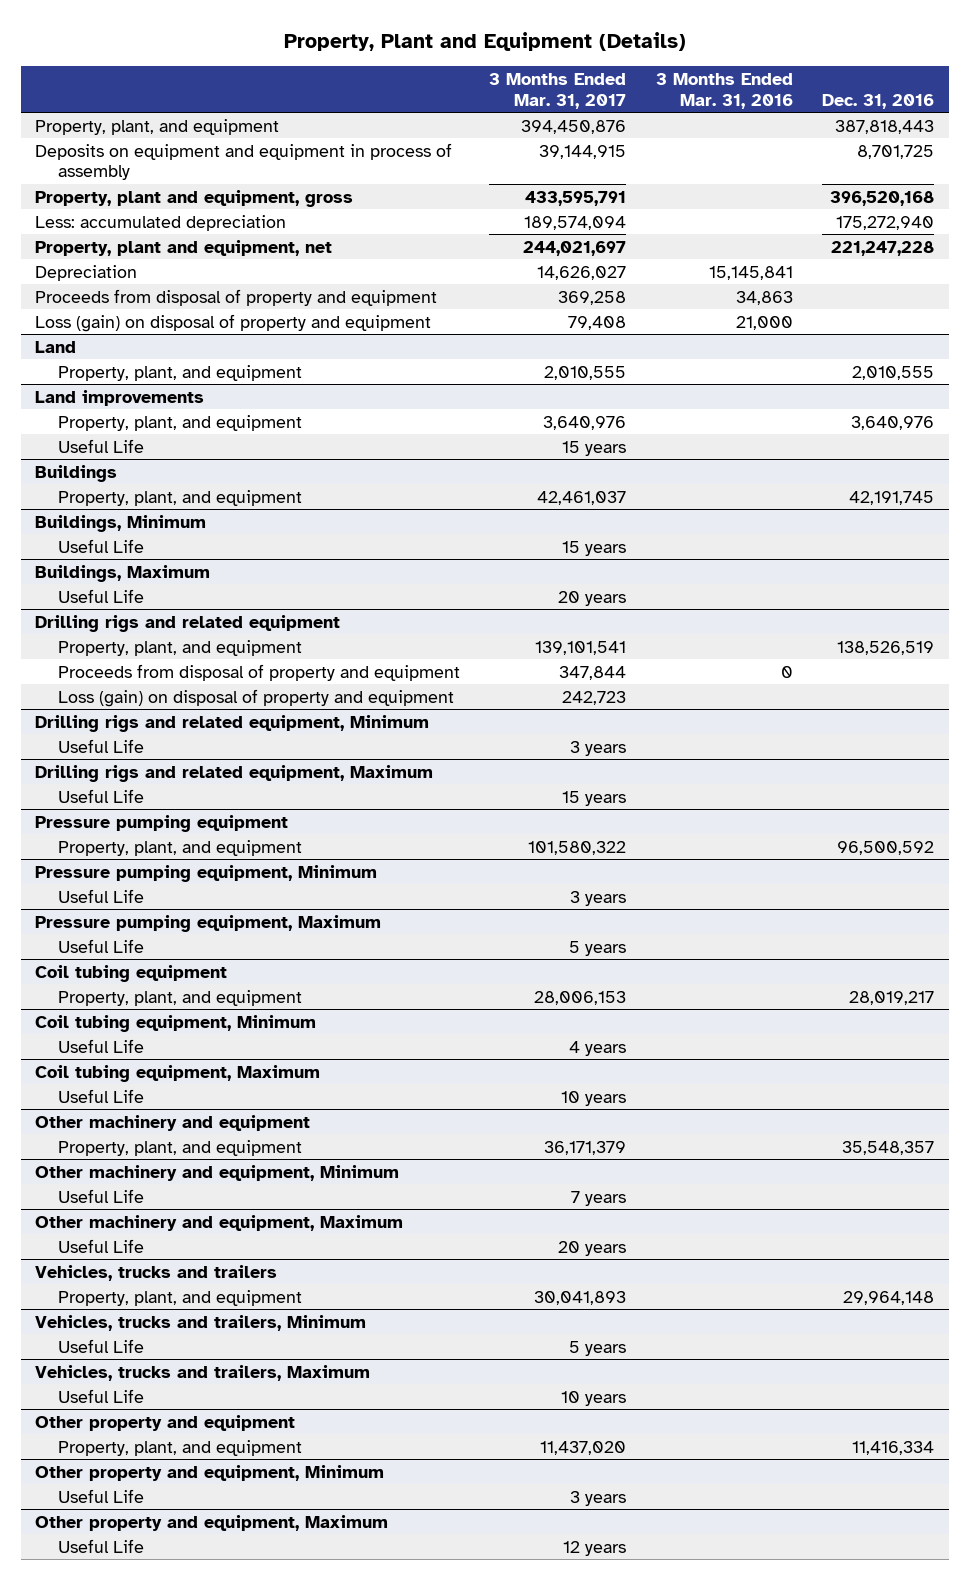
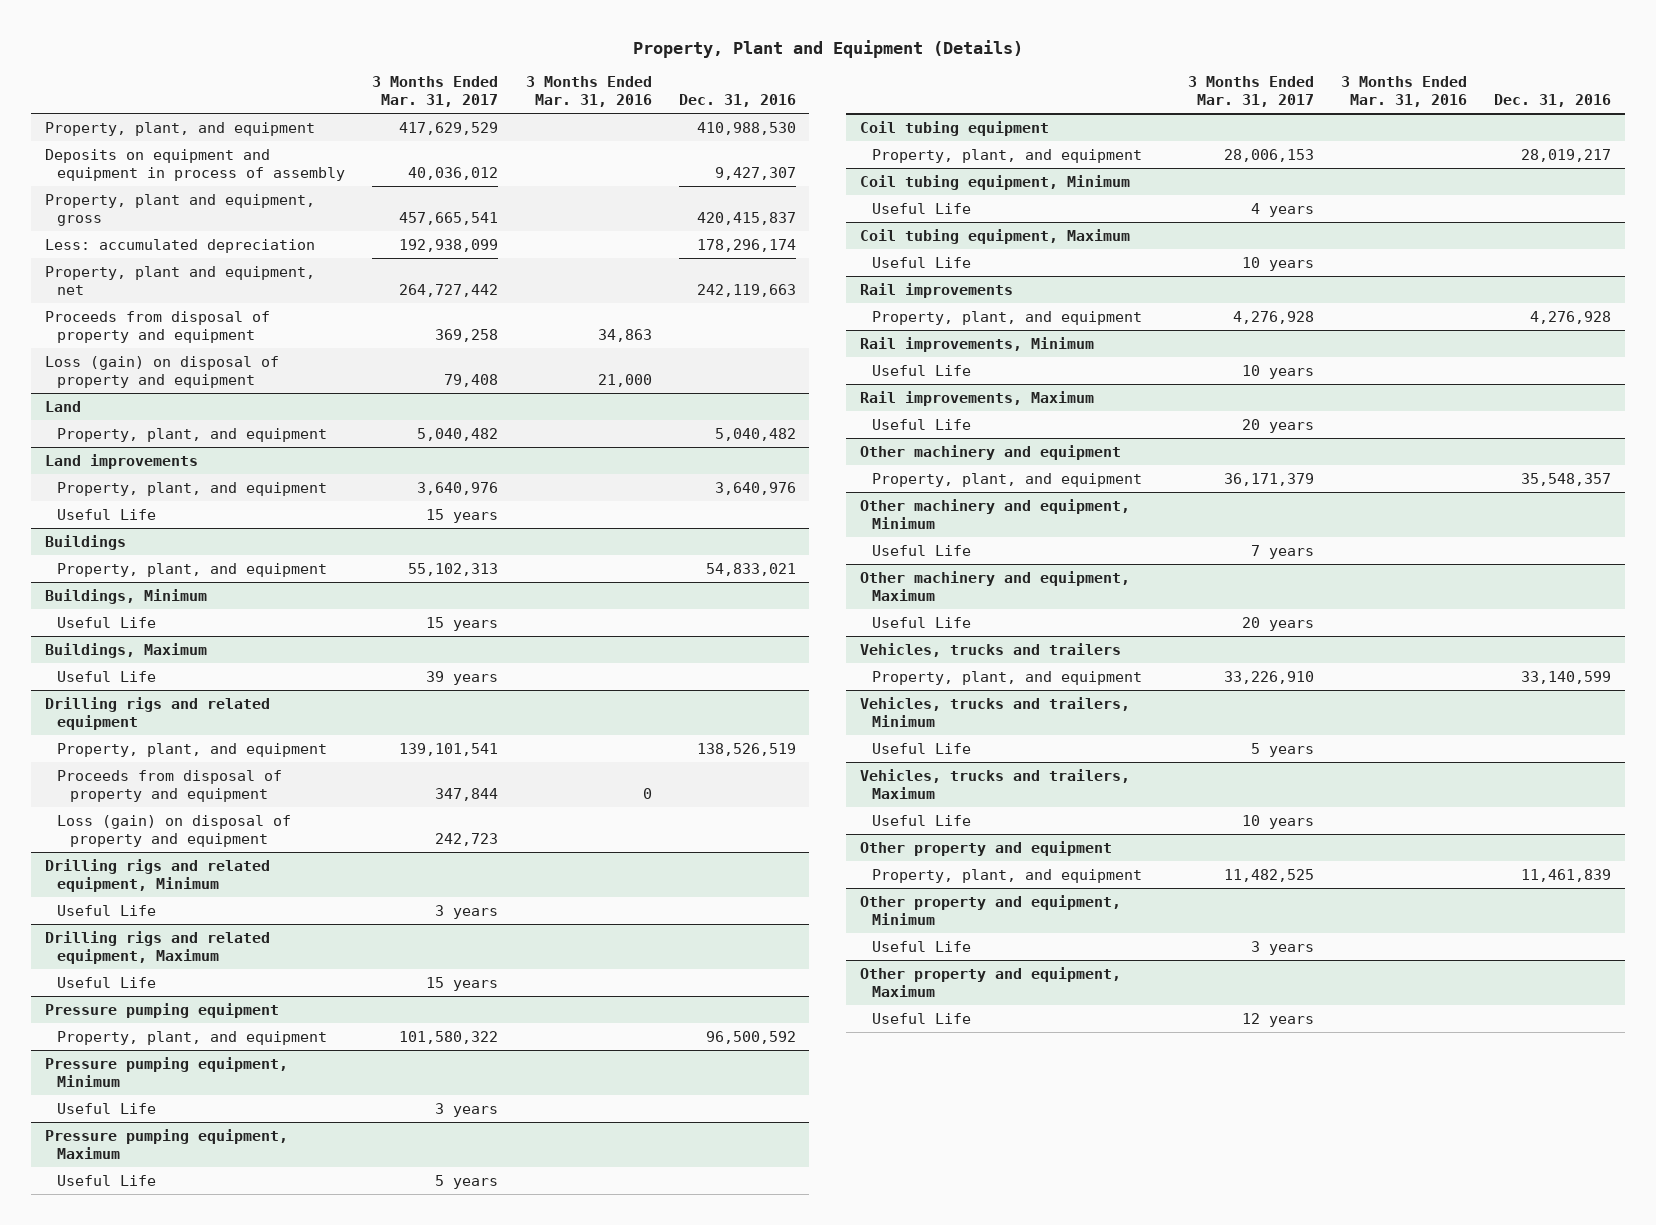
[35,264,138,281] Depreciation -> none
[521,119,627,134] 394,450,876 -> [399,121,499,135] 417,629,529
[834,119,934,134] 387,818,443 -> [696,121,796,135] 410,988,530
[539,144,627,159] 39,144,915 -> [408,166,499,180] 40,036,012
[856,144,934,159] 8,701,725 -> [714,166,796,180] 9,427,307
[525,190,627,206] 433,595,791 -> [399,211,499,225] 457,665,541
[829,190,934,206] 396,520,168 -> [696,211,796,225] 420,415,837
[524,215,627,230] 189,574,094 -> [399,238,499,252] 192,938,099
[835,215,934,230] 175,272,940 -> [696,238,796,252] 178,296,174
[523,240,627,256] 244,021,697 -> [399,283,499,297] 264,727,442
[830,240,934,256] 221,247,228 -> [696,283,796,297] 242,119,663
[544,365,627,380] 2,010,555 -> [417,427,499,441] 5,040,482
[851,365,934,380] 2,010,555 -> [714,427,796,441] 5,040,482
[537,490,627,505] 42,461,037 -> [408,562,499,576] 55,102,313
[848,490,934,505] 42,191,745 -> [705,562,796,576] 54,833,021
[558,590,627,606] 20 years -> [426,670,499,685] 39 years
none -> [859,282,1013,298] Rail improvements
none -> [872,310,1143,325] Property, plant, and equipment
none -> [859,336,1094,352] Rail improvements, Minimum
none -> [872,364,972,376] Useful Life
none -> [859,390,1094,406] Rail improvements, Maximum
none -> [872,418,972,430] Useful Life
[534,1290,627,1305] 30,041,893 -> [1223,670,1314,684] 33,226,910
[842,1290,934,1305] 29,964,148 -> [1521,670,1612,684] 33,140,599
[540,1440,627,1455] 11,437,020 -> [1223,868,1314,882] 11,482,525
[851,1440,934,1455] 11,416,334 -> [1521,868,1612,882] 11,461,839

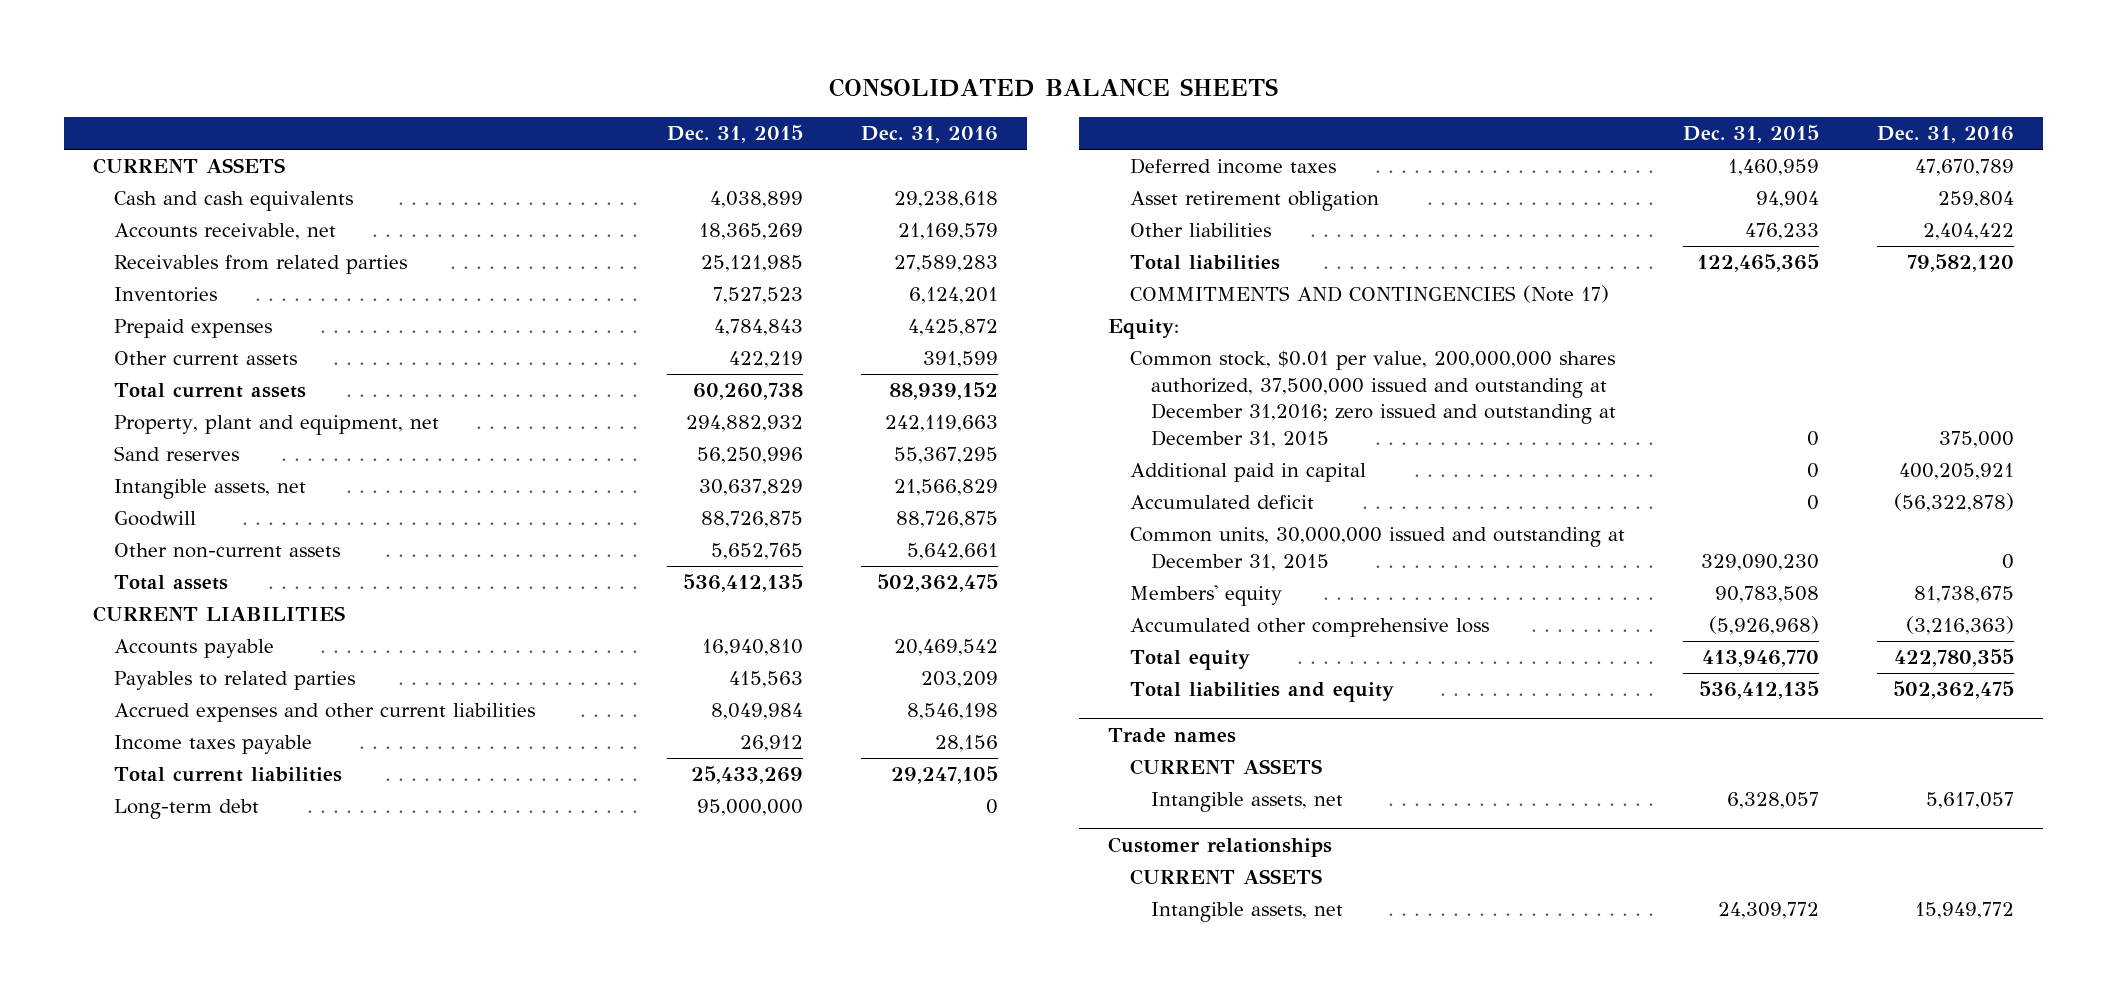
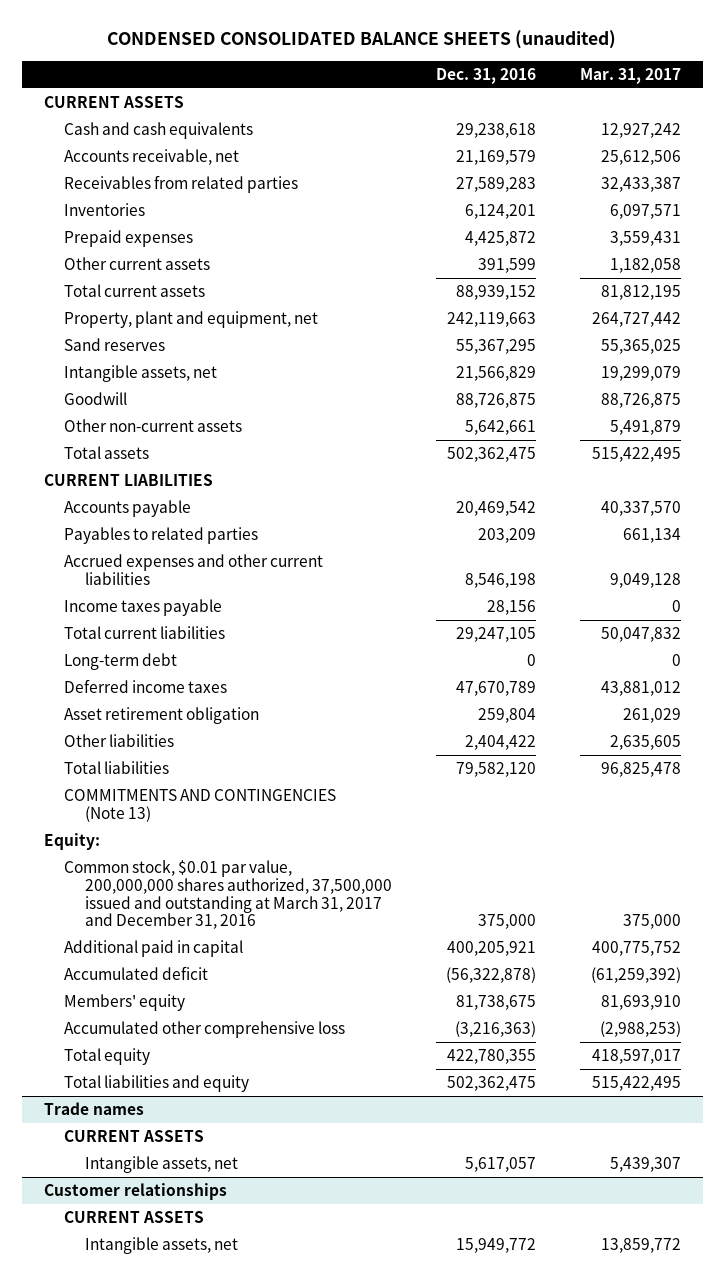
[829,77,1279,97] CONSOLIDATED BALANCE SHEETS -> [107,30,617,50] CONDENSED CONSOLIDATED BALANCE SHEETS (unaudited)
[667,125,804,144] Dec. 31, 2015 -> none
none -> [579,67,681,84] Mar. 31, 2017
[1129,285,1609,304] COMMITMENTS AND CONTINGENCIES (Note 17) -> [64,789,337,822] COMMITMENTS AND CONTINGENCIES (Note 13)
[1129,351,1616,449] Common stock, $0.01 per value, 200,000,000 shares authorized, 37,500,000 issued and outstanding at December 31,2016; zero issued and outstanding at December 31, 2015 -> [64,860,392,930] Common stock, $0.01 par value, 200,000,000 shares authorized, 37,500,000 issued and outstanding at March 31, 2017 and December 31, 2016
[1129,527,1625,571] Common units, 30,000,000 issued and outstanding at December 31, 2015 -> none

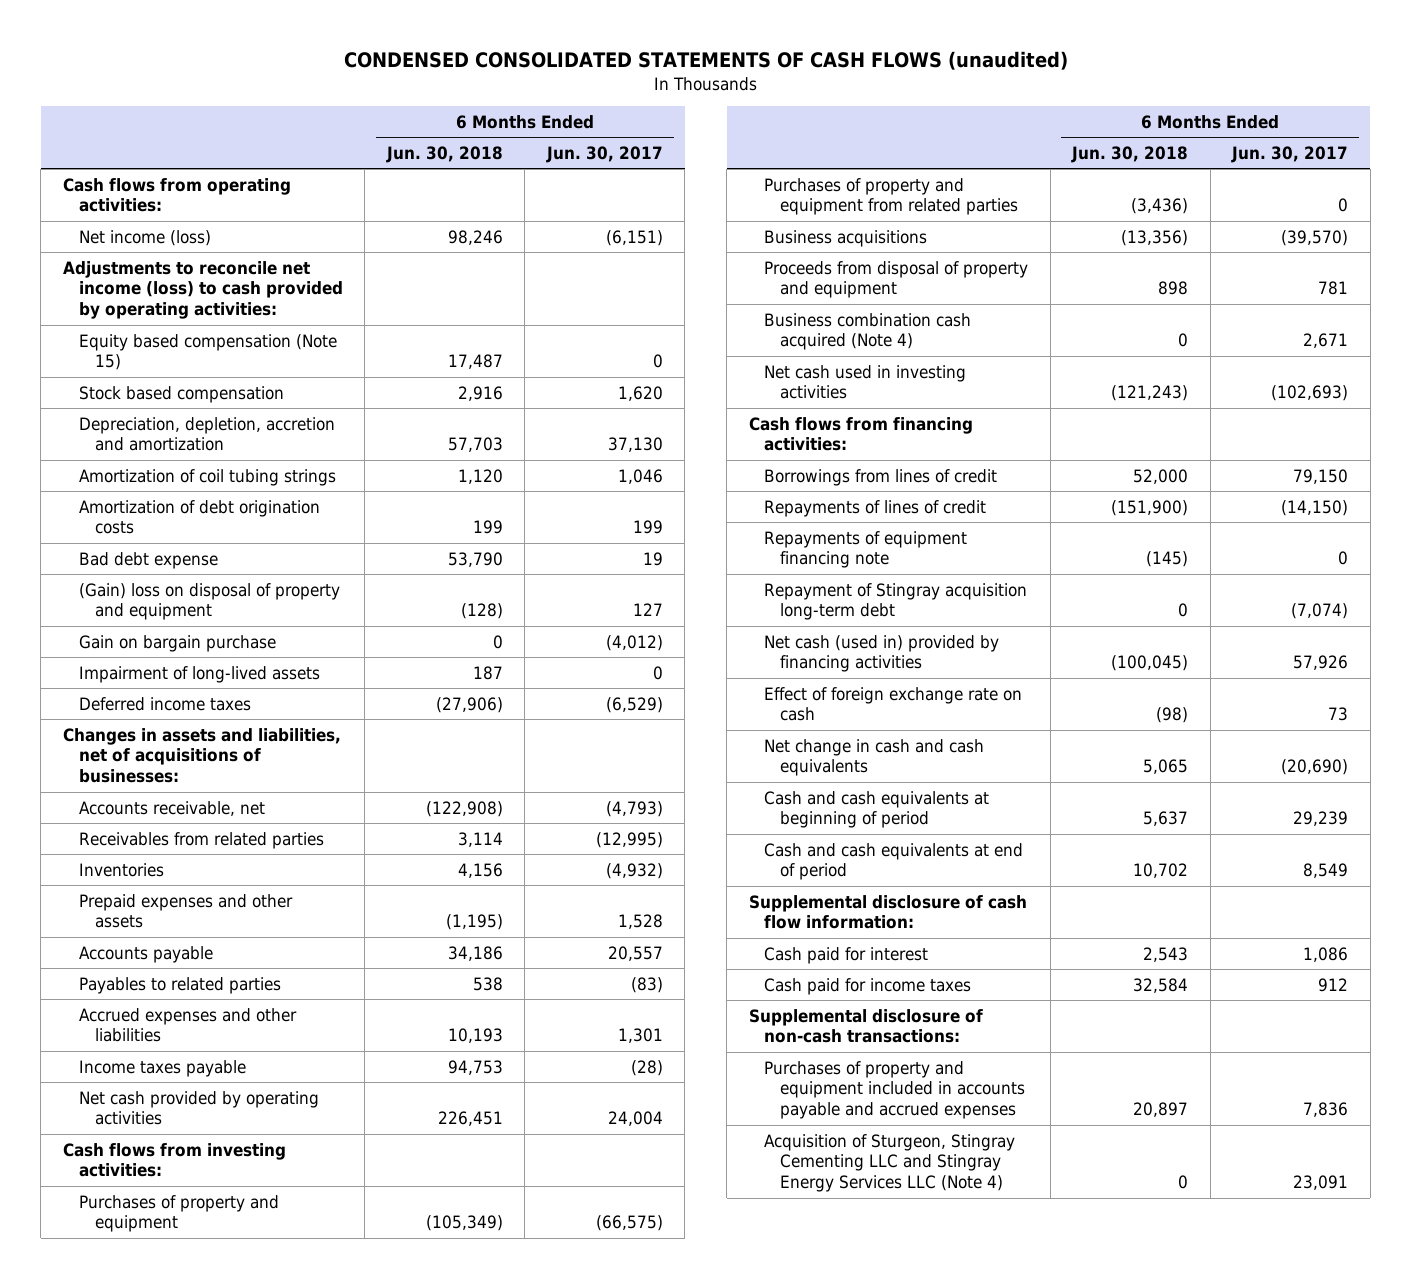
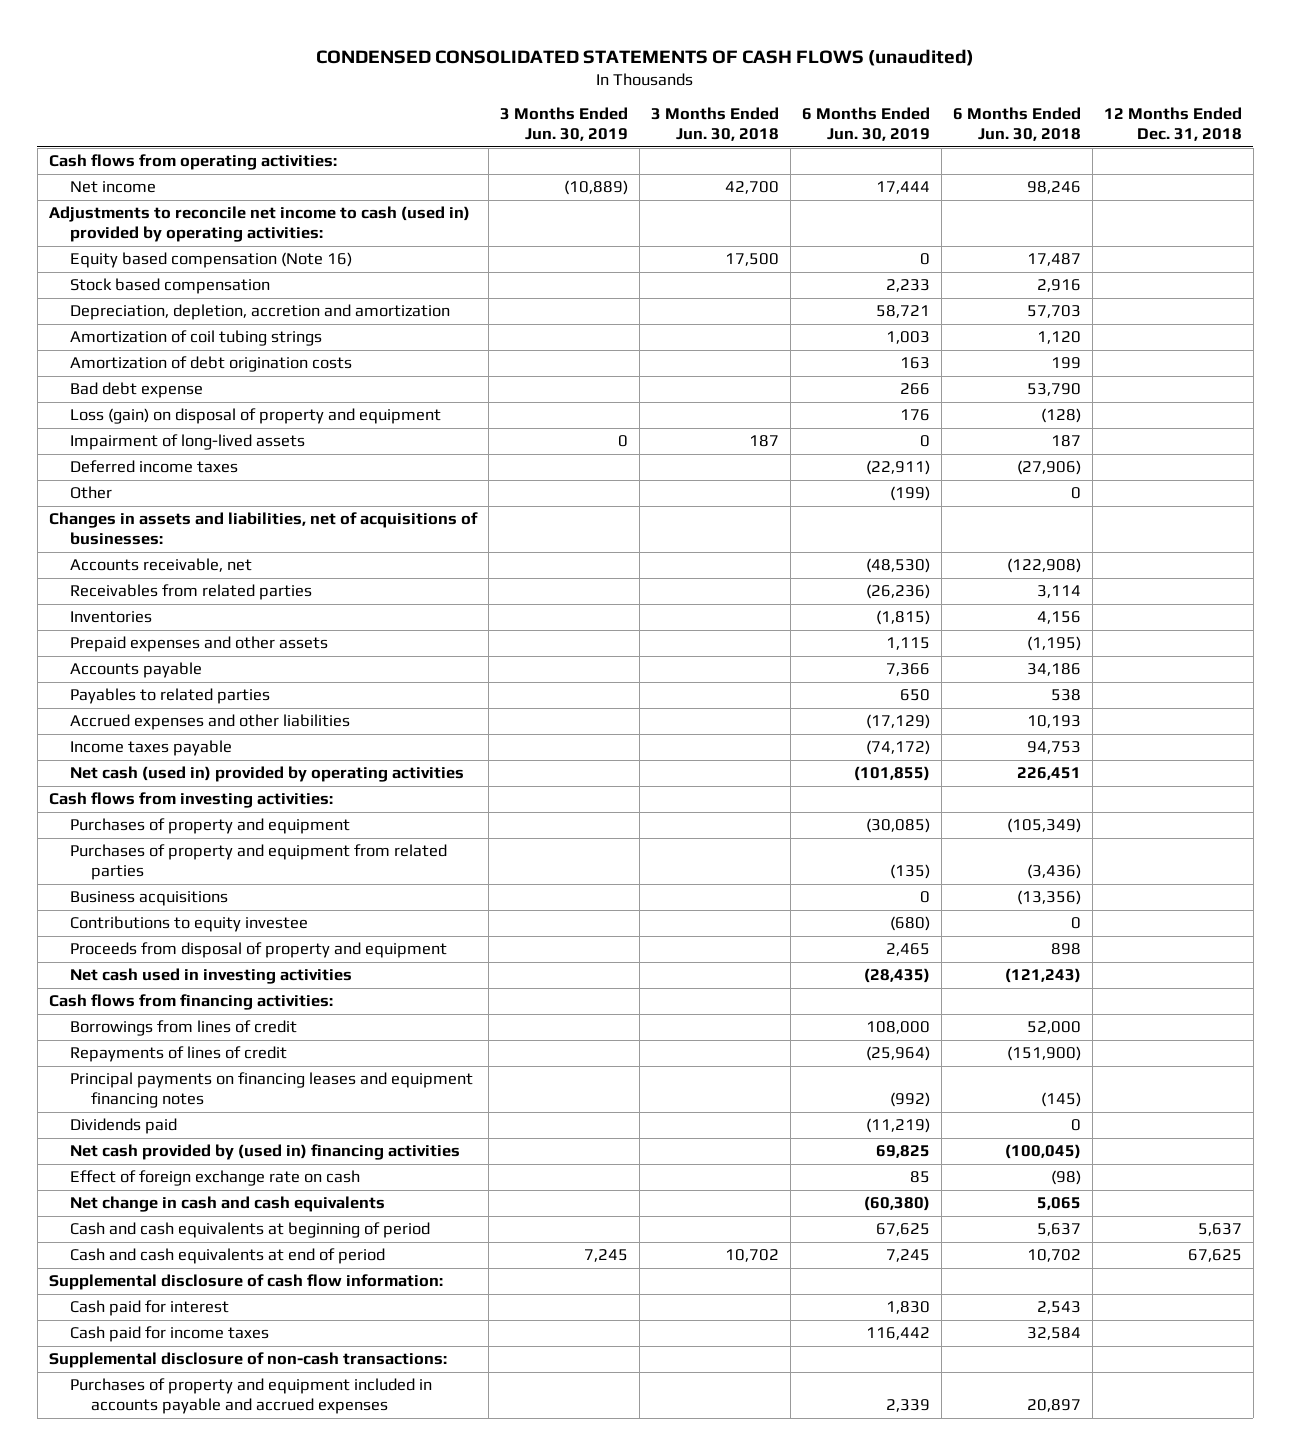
[545,145,663,163] Jun. 30, 2017 -> none
none -> [499,107,628,142] 3 Months Ended Jun. 30, 2019
none -> [650,107,779,142] 3 Months Ended Jun. 30, 2018
none -> [801,107,930,142] 6 Months Ended Jun. 30, 2019
none -> [1103,107,1242,142] 12 Months Ended Dec. 31, 2018
[78,229,211,246] Net income (loss) -> [69,181,156,194] Net income
[62,260,343,320] Adjustments to reconcile net income (loss) to cash provided by operating activities: -> [48,206,470,243] Adjustments to reconcile net income to cash (used in) provided by operating activities:
[78,333,337,371] Equity based compensation (Note 15) -> [69,252,352,269] Equity based compensation (Note 16)
[78,634,276,652] Gain on bargain purchase -> none
[78,582,340,621] (Gain) loss on disposal of property and equipment -> [69,408,441,425] Loss (gain) on disposal of property and equipment
none -> [69,486,112,500] Other
[78,1090,319,1126] Net cash provided by operating activities -> [69,766,464,783] Net cash (used in) provided by operating activities
none -> [69,916,308,933] Contributions to equity investee
[764,312,972,351] Business combination cash acquired (Note 4) -> none
[764,582,1028,621] Repayment of Stingray acquisition long-term debt -> none
[764,530,968,569] Repayments of equipment financing note -> [69,1072,473,1109] Principal payments on financing leases and equipment financing notes
none -> [69,1118,177,1135] Dividends paid
[764,634,1000,673] Net cash (used in) provided by financing activities -> [69,1144,460,1161] Net cash provided by (used in) financing activities
[764,1133,1016,1193] Acquisition of Sturgeon, Stingray Cementing LLC and Stingray Energy Services LLC (Note 4) -> none

